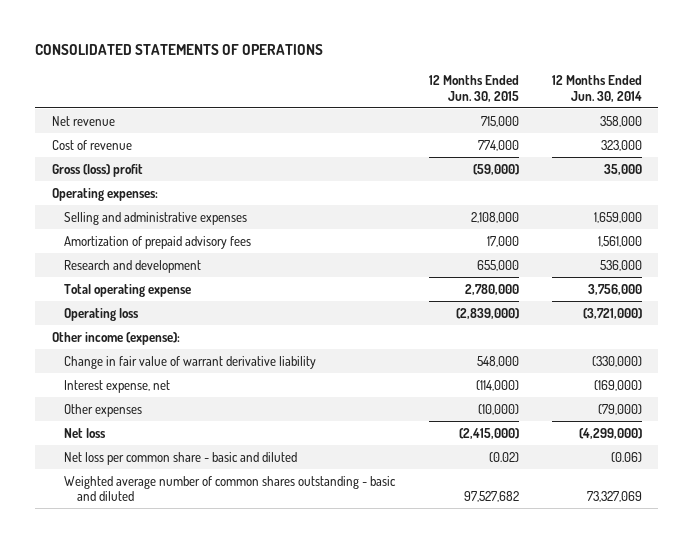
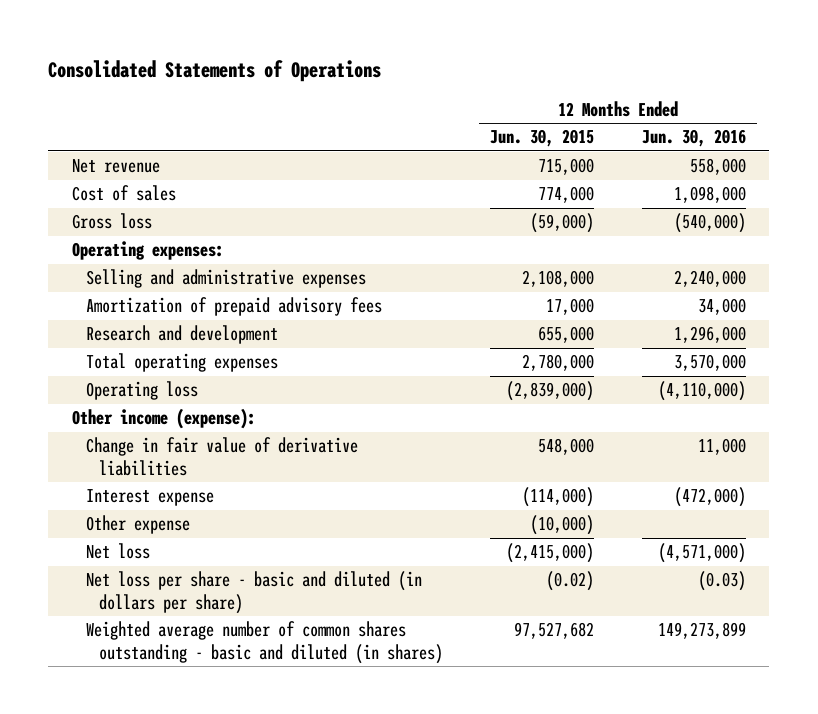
[35,44,324,56] CONSOLIDATED STATEMENTS OF OPERATIONS -> [48,59,382,82] Consolidated Statements of Operations
[551,75,642,102] 12 Months Ended Jun. 30, 2014 -> none
none -> [641,129,746,148] Jun. 30, 2016
[51,139,132,150] Cost of revenue -> [71,185,176,202] Cost of sales
[51,163,143,177] Gross (loss) profit -> [71,213,152,230] Gross loss
[64,283,192,297] Total operating expense -> [85,353,278,373] Total operating expenses
[64,355,317,369] Change in fair value of warrant derivative liability -> [85,437,358,476] Change in fair value of derivative liabilities
[64,379,171,393] Interest expense, net -> [85,489,214,507] Interest expense
[64,403,143,417] Other expenses -> [85,515,190,535] Other expense
[64,451,298,465] Net loss per common share - basic and diluted -> [85,571,422,614] Net loss per share - basic and diluted (in dollars per share)
[64,475,397,502] Weighted average number of common shares outstanding - basic and diluted -> [85,621,444,664] Weighted average number of common shares outstanding - basic and diluted (in shares)

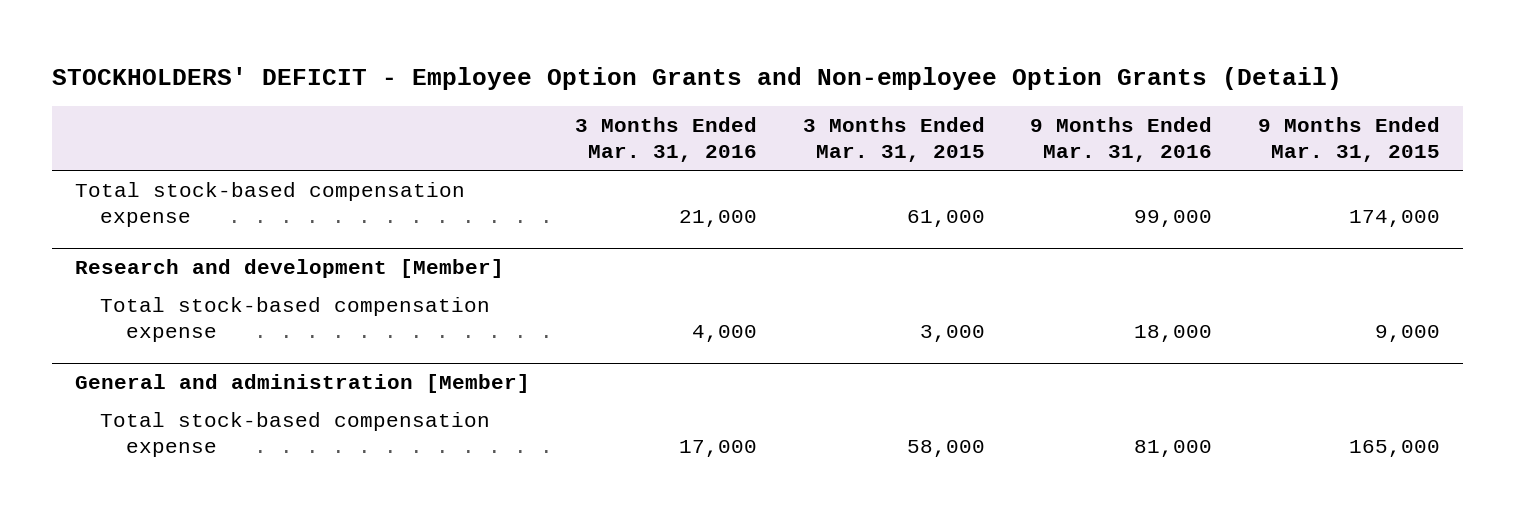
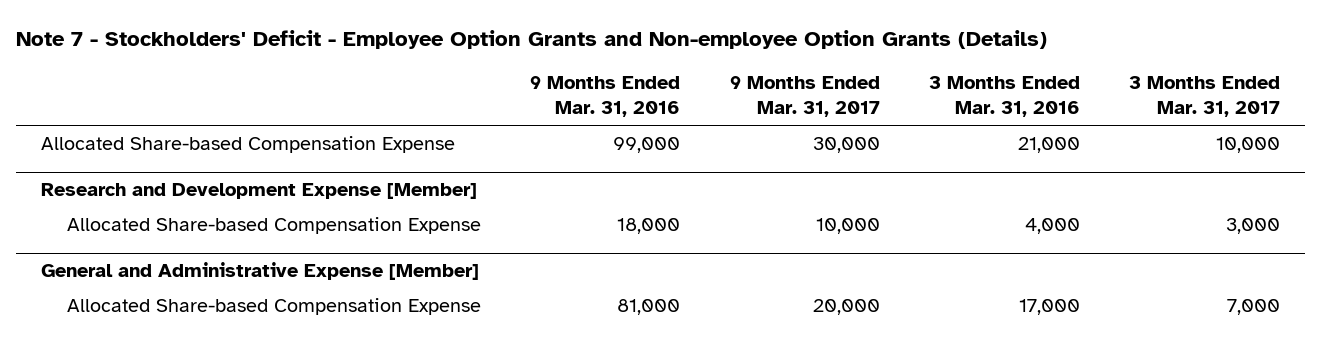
[51,66,1342,90] STOCKHOLDERS' DEFICIT - Employee Option Grants and Non-employee Option Grants (Detail) -> [16,30,1048,50] Note 7 - Stockholders' Deficit - Employee Option Grants and Non-employee Option Grants (Details)
[802,116,985,163] 3 Months Ended Mar. 31, 2015 -> none
[1257,116,1440,163] 9 Months Ended Mar. 31, 2015 -> none
none -> [729,76,880,118] 9 Months Ended Mar. 31, 2017
none -> [1129,76,1281,118] 3 Months Ended Mar. 31, 2017
[74,181,465,228] Total stock-based compensation expense -> [41,135,456,153] Allocated Share-based Compensation Expense
[74,258,504,278] Research and development [Member] -> [41,183,478,200] Research and Development Expense [Member]
[100,296,491,343] Total stock-based compensation expense -> [66,216,481,234] Allocated Share-based Compensation Expense
[74,373,530,393] General and administration [Member] -> [41,262,480,281] General and Administrative Expense [Member]
[100,411,491,458] Total stock-based compensation expense -> [66,297,481,315] Allocated Share-based Compensation Expense

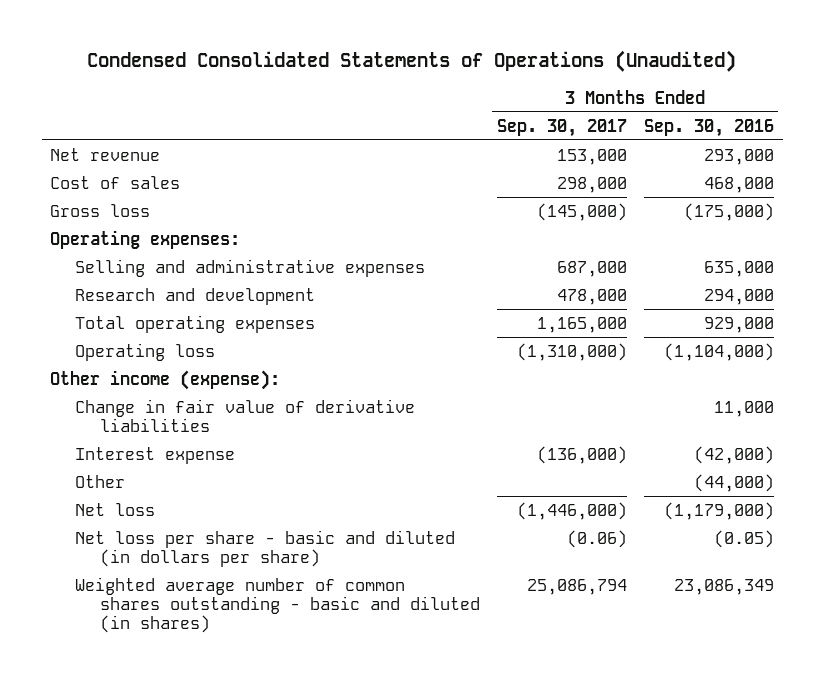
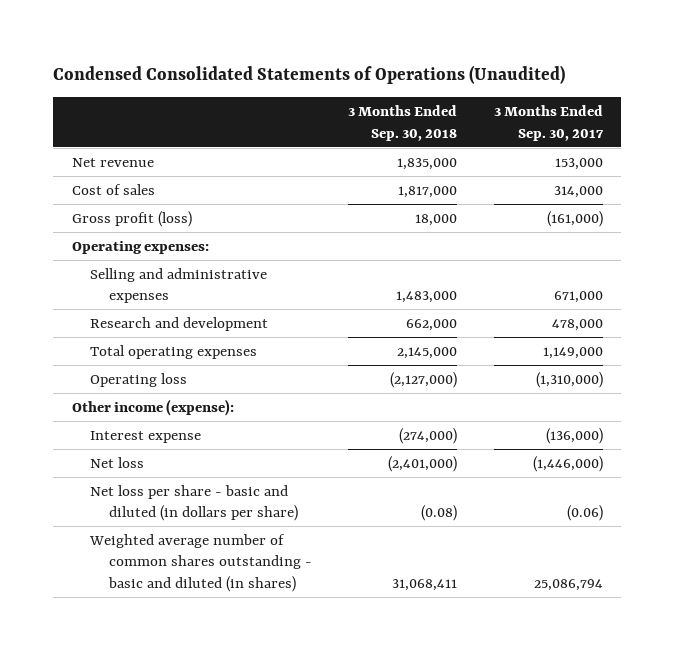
[643,118,774,137] Sep. 30, 2016 -> none
none -> [348,105,458,141] 3 Months Ended Sep. 30, 2018
[556,176,627,193] 298,000 -> [554,185,604,198] 314,000
[50,203,151,217] Gross loss -> [71,210,192,227] Gross profit (loss)
[536,202,627,221] (145,000) -> [547,210,604,227] (161,000)
[556,260,627,277] 687,000 -> [554,291,604,304] 671,000
[536,316,627,333] 1,165,000 -> [543,346,604,359] 1,149,000
[74,398,415,432] Change in fair value of derivative liabilities -> none
[74,474,125,488] Other -> none

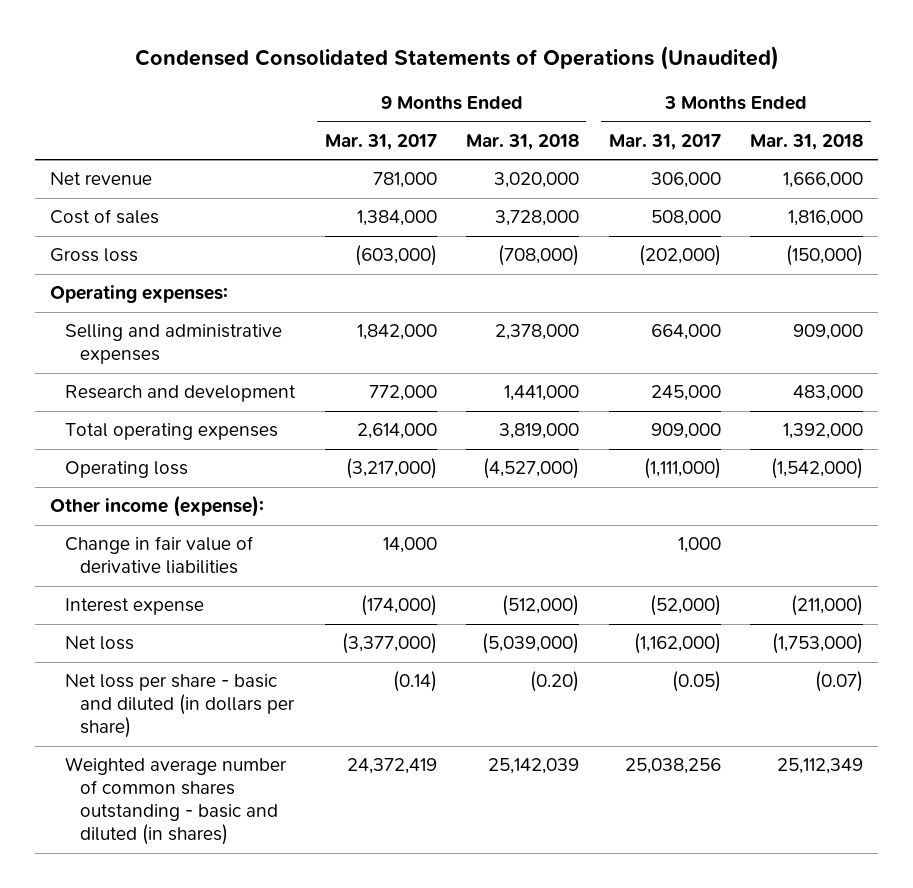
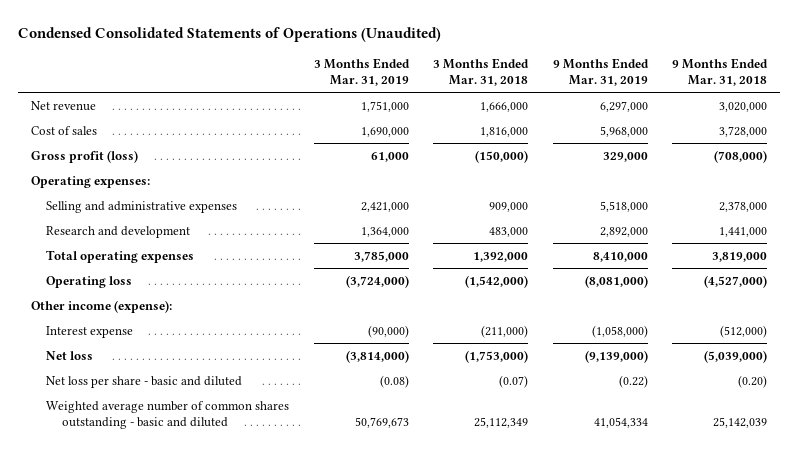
[324,133,437,150] Mar. 31, 2017 -> none
[608,133,721,150] Mar. 31, 2017 -> none
none -> [313,57,410,86] 3 Months Ended Mar. 31, 2019
none -> [552,57,649,86] 9 Months Ended Mar. 31, 2019
[50,248,139,263] Gross loss -> [30,149,138,163] Gross profit (loss)
[64,536,253,575] Change in fair value of derivative liabilities -> none
[64,674,295,739] Net loss per share - basic and diluted (in dollars per share) -> [46,375,243,388] Net loss per share - basic and diluted
[64,757,287,846] Weighted average number of common shares outstanding - basic and diluted (in shares) -> [46,400,290,429] Weighted average number of common shares outstanding - basic and diluted

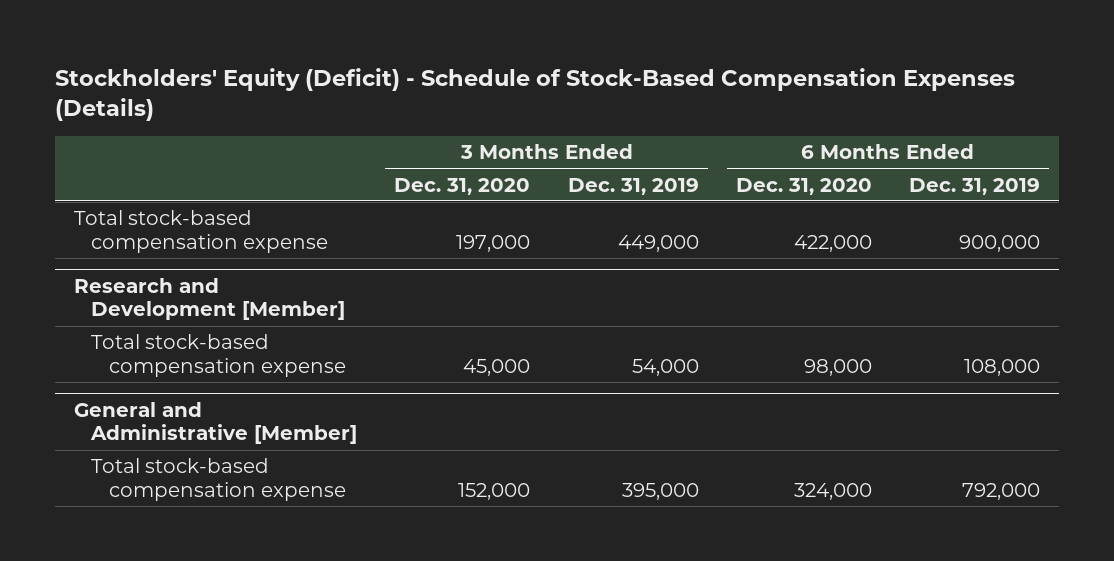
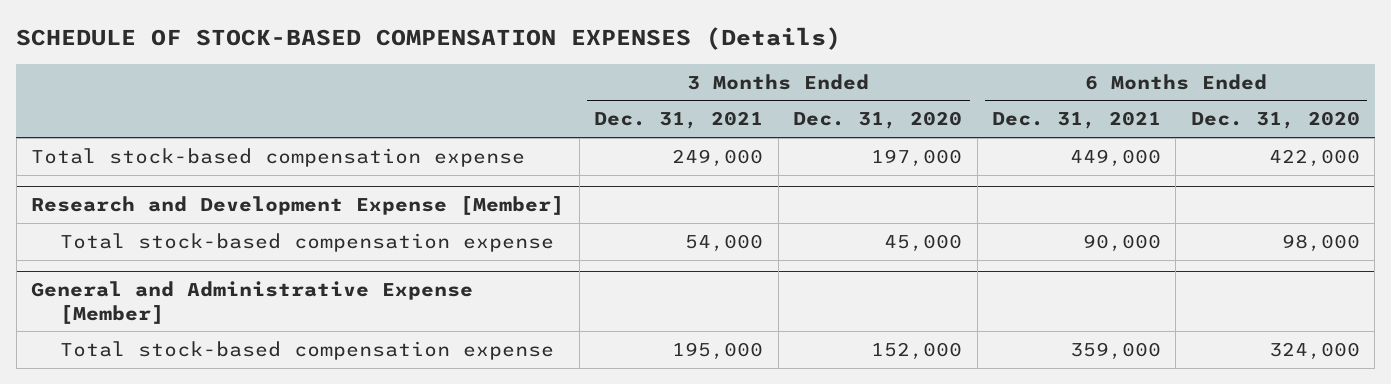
[55,67,1016,122] Stockholders' Equity (Deficit) - Schedule of Stock-Based Compensation Expenses (Details) -> [16,27,842,51] SCHEDULE OF STOCK-BASED COMPENSATION EXPENSES (Details)
[567,177,699,195] Dec. 31, 2019 -> none
[909,177,1041,195] Dec. 31, 2019 -> none
none -> [594,111,764,130] Dec. 31, 2021
none -> [991,111,1161,130] Dec. 31, 2021
[73,277,346,321] Research and Development [Member] -> [31,196,565,216] Research and Development Expense [Member]
[73,401,358,445] General and Administrative [Member] -> [31,281,474,324] General and Administrative Expense [Member]

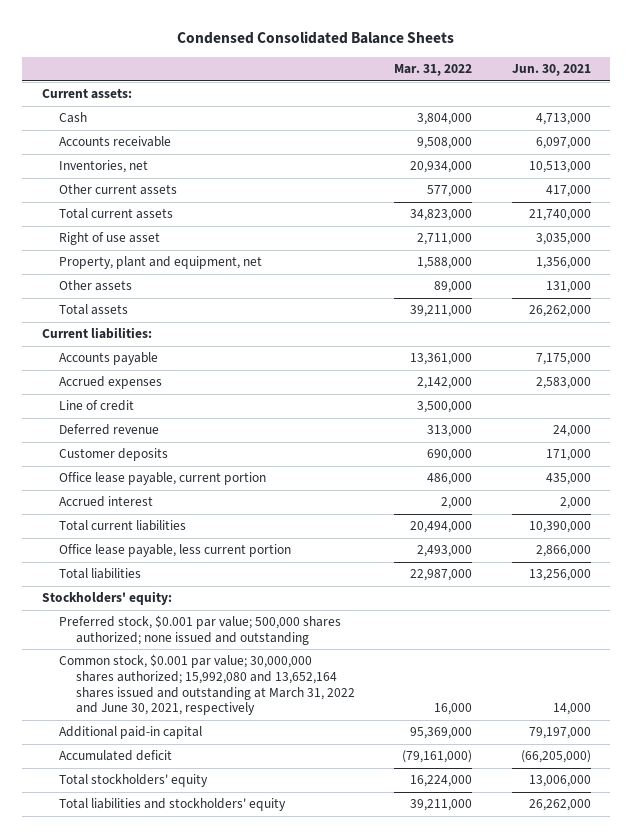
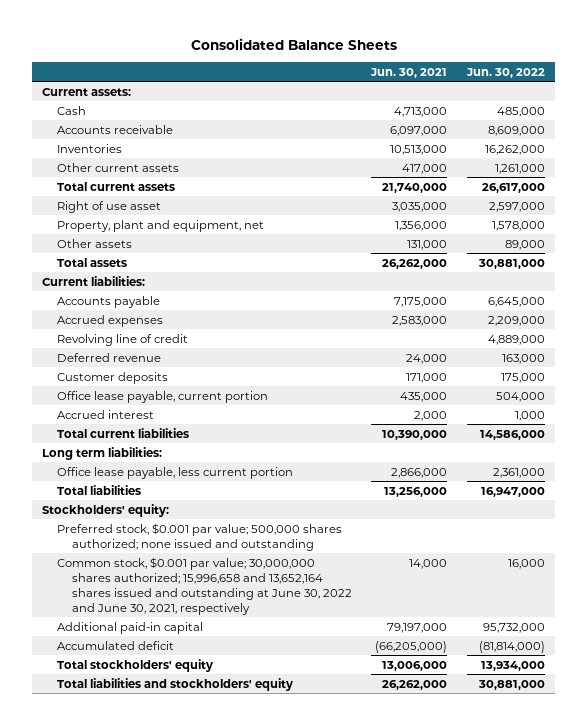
[177,31,455,45] Condensed Consolidated Balance Sheets -> [190,38,397,51] Consolidated Balance Sheets
[394,64,473,77] Mar. 31, 2022 -> none
none -> [466,67,546,78] Jun. 30, 2022
[59,160,149,174] Inventories, net -> [56,143,122,153] Inventories
[59,400,135,412] Line of credit -> [56,333,188,346] Revolving line of credit
none -> [42,446,163,460] Long term liabilities:
[59,654,356,716] Common stock, $0.001 par value; 30,000,000 shares authorized; 15,992,080 and 13,652,164 shares issued and outstanding at March 31, 2022 and June 30, 2021, respectively -> [56,556,352,615] Common stock, $0.001 par value; 30,000,000 shares authorized; 15,996,658 and 13,652,164 shares issued and outstanding at June 30, 2022 and June 30, 2021, respectively

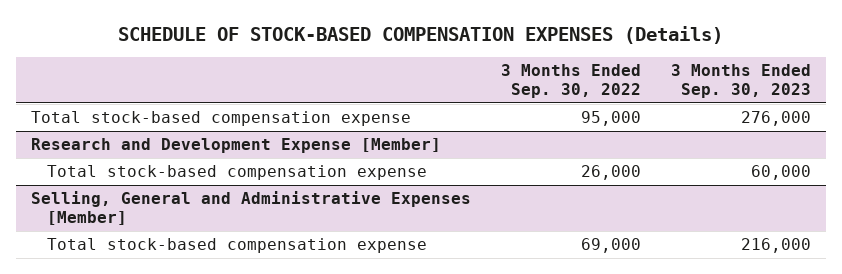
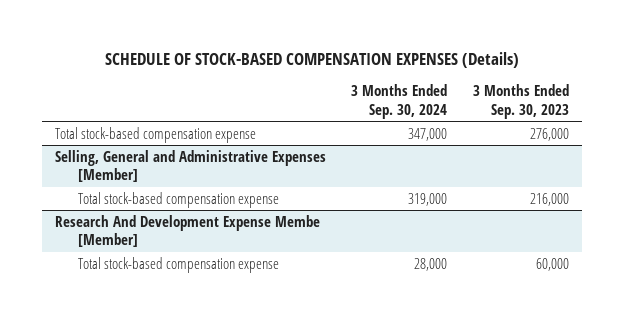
[501,63,642,98] 3 Months Ended Sep. 30, 2022 -> none
none -> [351,84,448,120] 3 Months Ended Sep. 30, 2024
[30,138,441,154] Research and Development Expense [Member] -> none
[46,165,427,181] Total stock-based compensation expense -> none
none -> [54,214,320,248] Research And Development Expense Membe [Member]
none -> [78,256,280,273] Total stock-based compensation expense

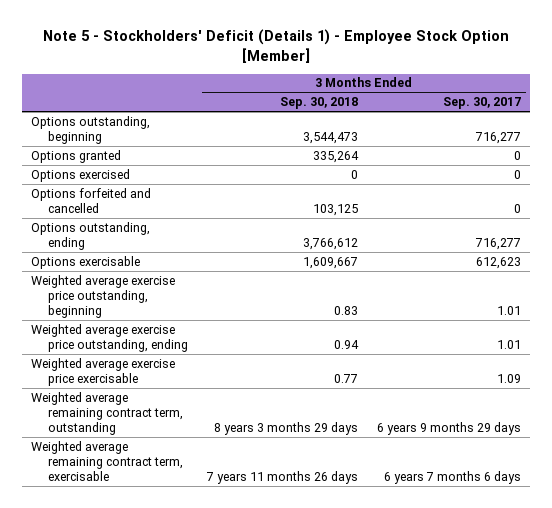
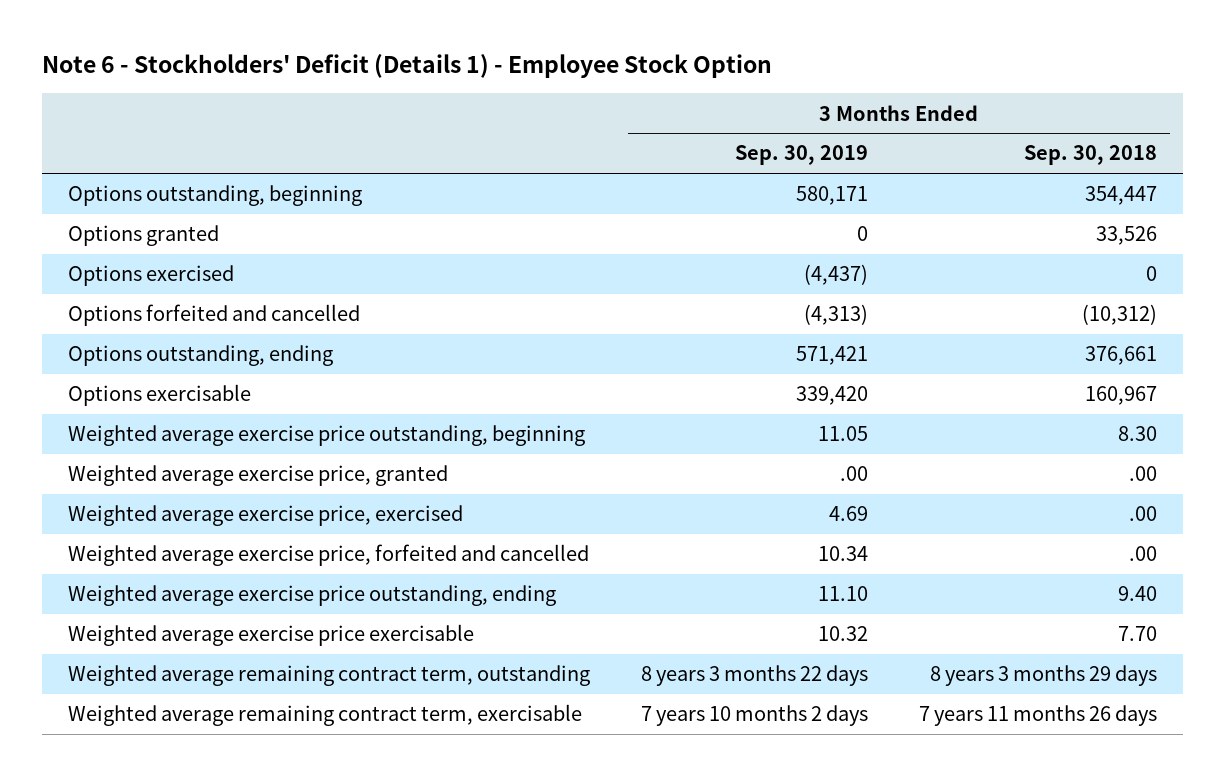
[43,29,510,63] Note 5 - Stockholders' Deficit (Details 1) - Employee Stock Option [Member] -> [42,54,773,79] Note 6 - Stockholders' Deficit (Details 1) - Employee Stock Option
[442,97,521,110] Sep. 30, 2017 -> none
none -> [735,145,869,166] Sep. 30, 2019
[302,132,358,145] 3,544,473 -> [1085,186,1158,206] 354,447
[312,150,359,163] 335,264 -> [1096,226,1158,246] 33,526
[312,204,358,217] 103,125 -> [1082,304,1158,326] (10,312)
[302,238,358,251] 3,766,612 -> [1085,346,1158,366] 376,661
[302,256,358,269] 1,609,667 -> [1085,386,1158,406] 160,967
[333,306,358,316] 0.83 -> [1118,426,1158,442] 8.30
none -> [67,465,448,487] Weighted average exercise price, granted
none -> [67,505,463,527] Weighted average exercise price, exercised
none -> [67,544,589,567] Weighted average exercise price, forfeited and cancelled
[333,340,359,350] 0.94 -> [1118,586,1158,602] 9.40
[333,374,358,384] 0.77 -> [1118,626,1158,642] 7.70

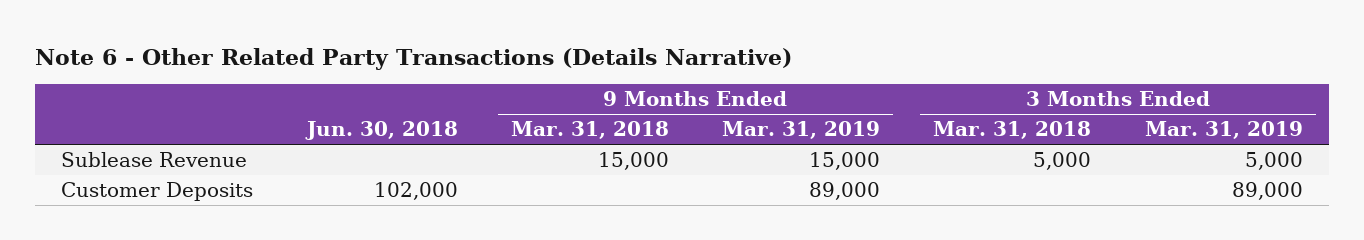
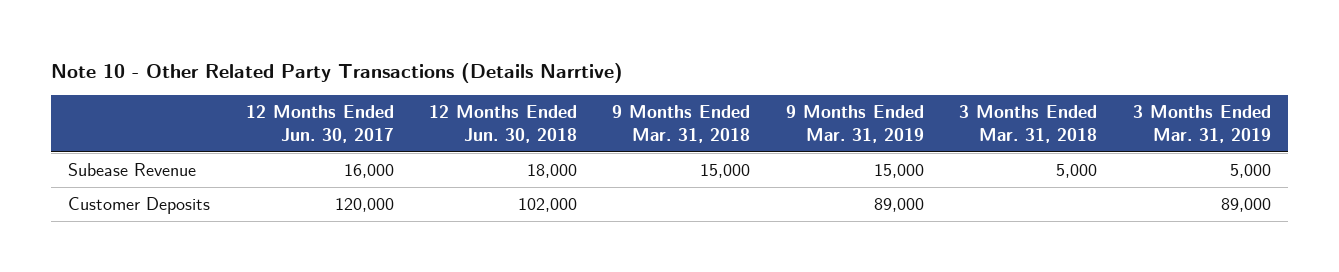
[34,47,792,70] Note 6 - Other Related Party Transactions (Details Narrative) -> [50,62,623,83] Note 10 - Other Related Party Transactions (Details Narrtive)
[304,121,458,141] Jun. 30, 2018 -> none
none -> [245,105,394,143] 12 Months Ended Jun. 30, 2017
none -> [429,105,578,143] 12 Months Ended Jun. 30, 2018
[61,152,248,168] Sublease Revenue -> [68,163,197,177] Subease Revenue

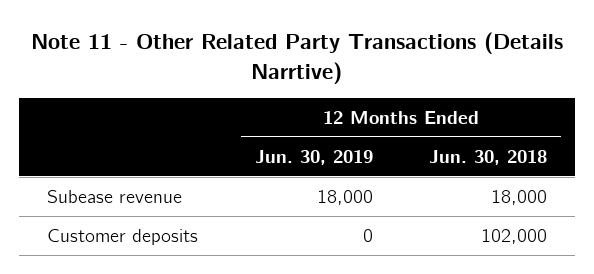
[50,62,623,83] Note 10 - Other Related Party Transactions (Details Narrtive) -> [31,32,564,84] Note 11 - Other Related Party Transactions (Details Narrtive)
[245,105,394,143] 12 Months Ended Jun. 30, 2017 -> none
[612,105,751,143] 9 Months Ended Mar. 31, 2018 -> none
[785,105,924,143] 9 Months Ended Mar. 31, 2019 -> none
[959,105,1098,143] 3 Months Ended Mar. 31, 2018 -> none
[1132,105,1271,143] 3 Months Ended Mar. 31, 2019 -> none
none -> [254,149,373,165] Jun. 30, 2019
[68,163,197,177] Subease Revenue -> [47,189,183,203] Subease revenue
[68,197,211,215] Customer Deposits -> [47,228,199,245] Customer deposits

